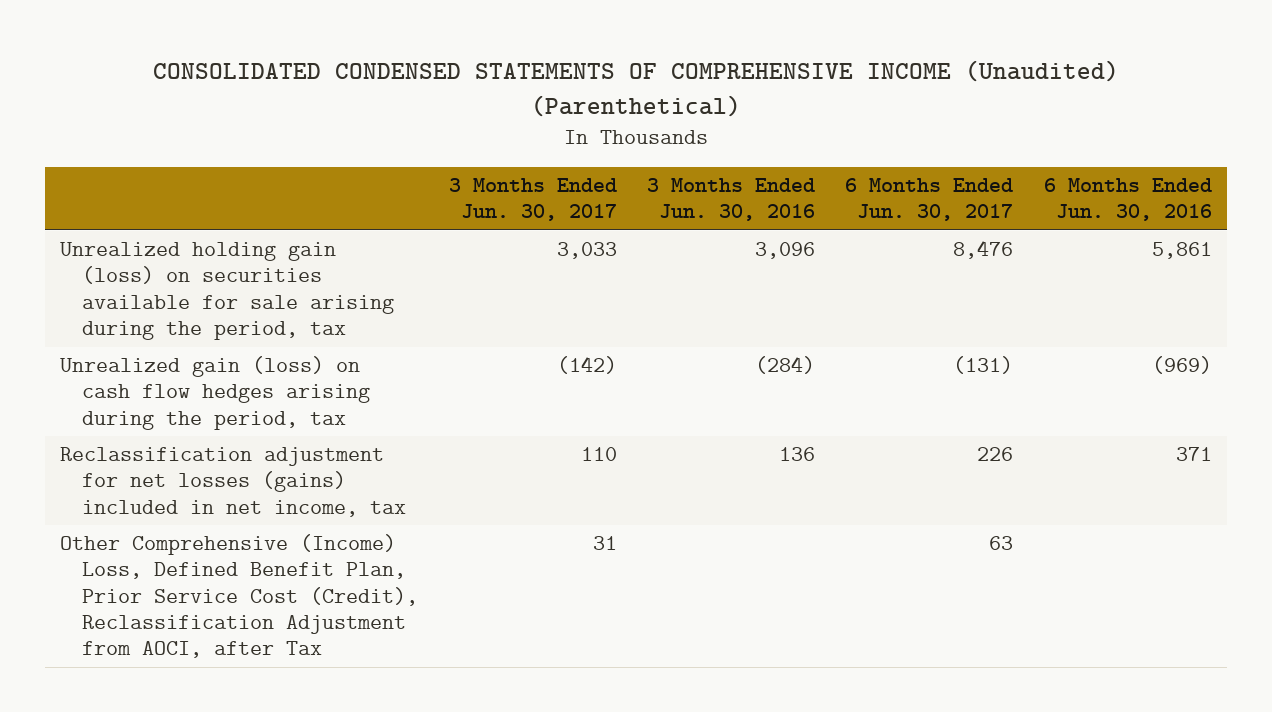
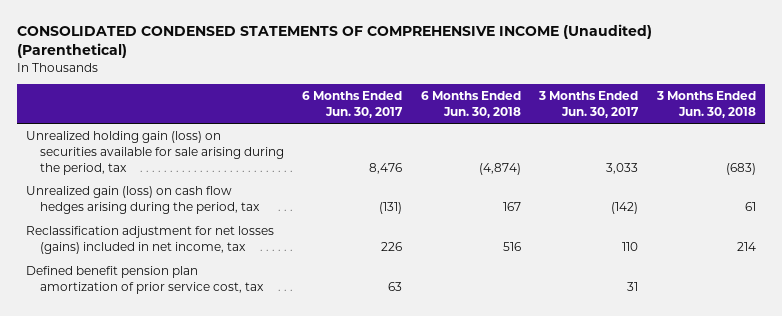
[647,178,816,222] 3 Months Ended Jun. 30, 2016 -> none
[1043,178,1212,222] 6 Months Ended Jun. 30, 2016 -> none
none -> [420,90,521,118] 6 Months Ended Jun. 30, 2018
none -> [655,90,756,118] 3 Months Ended Jun. 30, 2018
[59,534,419,659] Other Comprehensive (Income) Loss, Defined Benefit Plan, Prior Service Cost (Credit), Reclassification Adjustment from AOCI, after Tax -> [26,266,265,294] Defined benefit pension plan amortization of prior service cost, tax

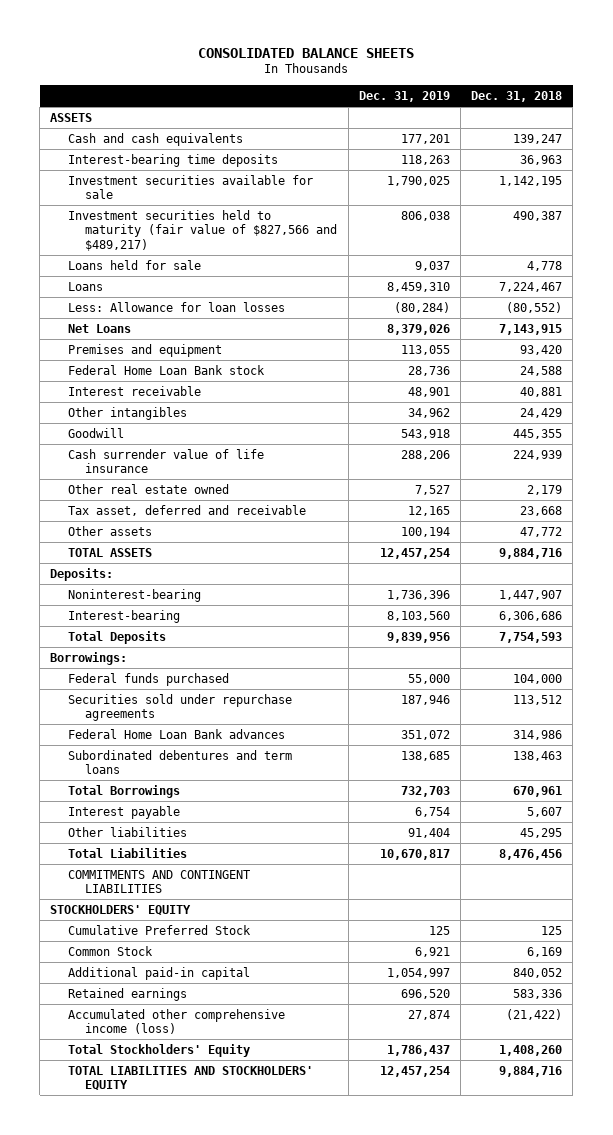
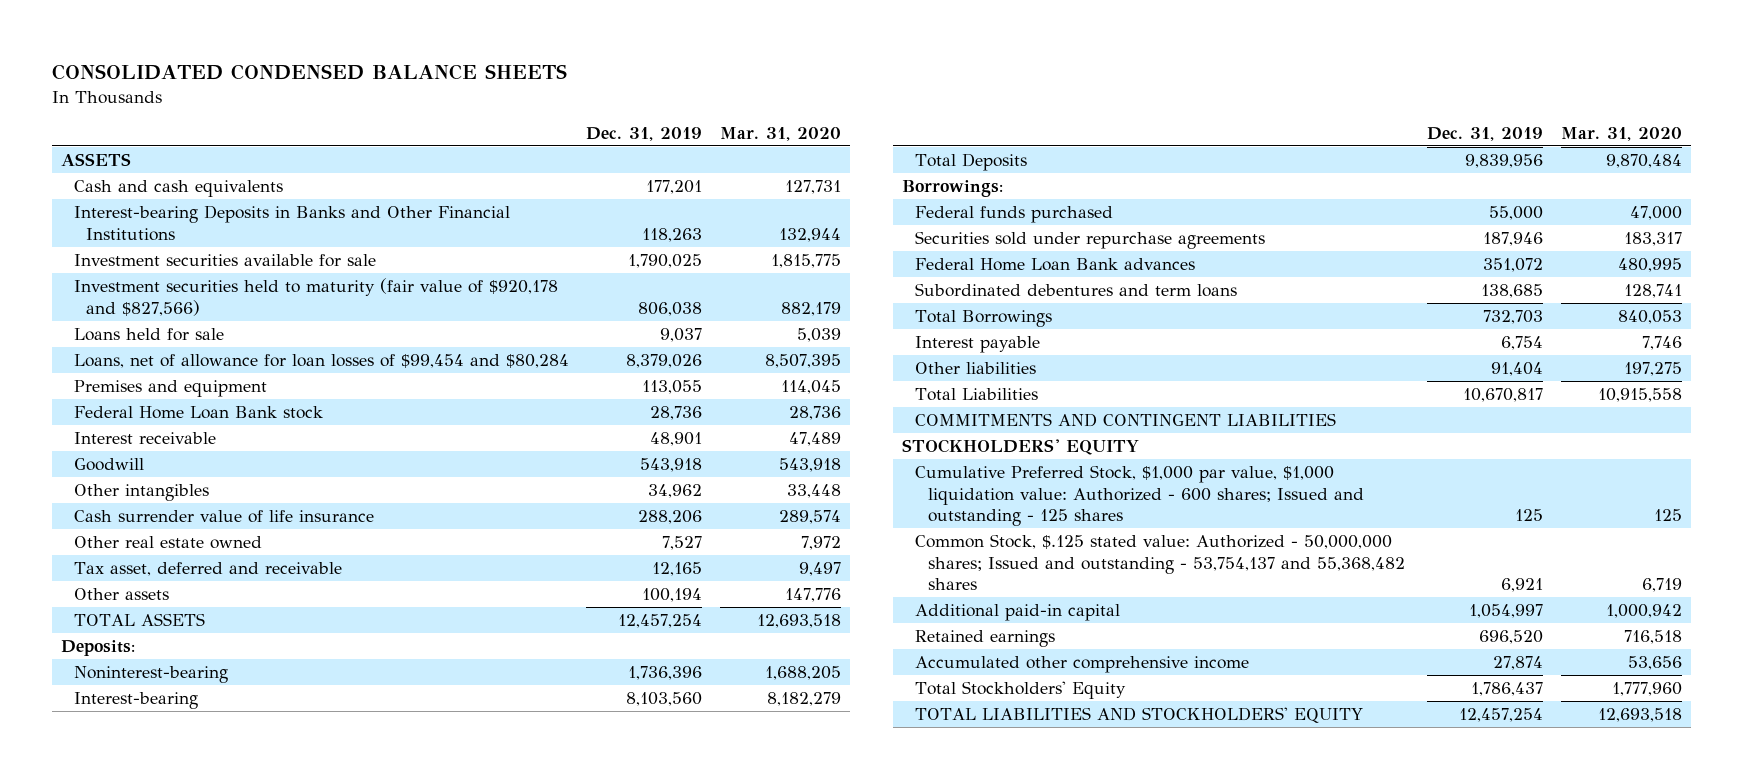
[198,47,415,58] CONSOLIDATED BALANCE SHEETS -> [51,63,567,80] CONSOLIDATED CONDENSED BALANCE SHEETS
[471,90,563,102] Dec. 31, 2018 -> none
none -> [719,126,841,141] Mar. 31, 2020
[67,153,278,167] Interest-bearing time deposits -> [73,204,510,241] Interest-bearing Deposits in Banks and Other Financial Institutions
[67,209,338,251] Investment securities held to maturity (fair value of $827,566 and $489,217) -> [73,277,558,316] Investment securities held to maturity (fair value of $920,178 and $827,566)
[67,281,103,291] Loans -> none
[67,301,285,312] Less: Allowance for loan losses -> none
[67,323,131,333] Net Loans -> [73,353,569,368] Loans, net of allowance for loan losses of $99,454 and $80,284
[67,406,187,420] Other intangibles -> [73,483,209,501] Other intangibles
[67,924,251,935] Cumulative Preferred Stock -> [914,464,1364,527] Cumulative Preferred Stock, $1,000 par value, $1,000 liquidation value: Authorized - 600 shares; Issued and outstanding - 125 shares
[67,945,153,956] Common Stock -> [914,533,1405,591] Common Stock, $.125 stated value: Authorized - 50,000,000 shares; Issued and outstanding - 53,754,137 and 55,368,482 shares
[67,1008,285,1035] Accumulated other comprehensive income (loss) -> [914,655,1249,673] Accumulated other comprehensive income

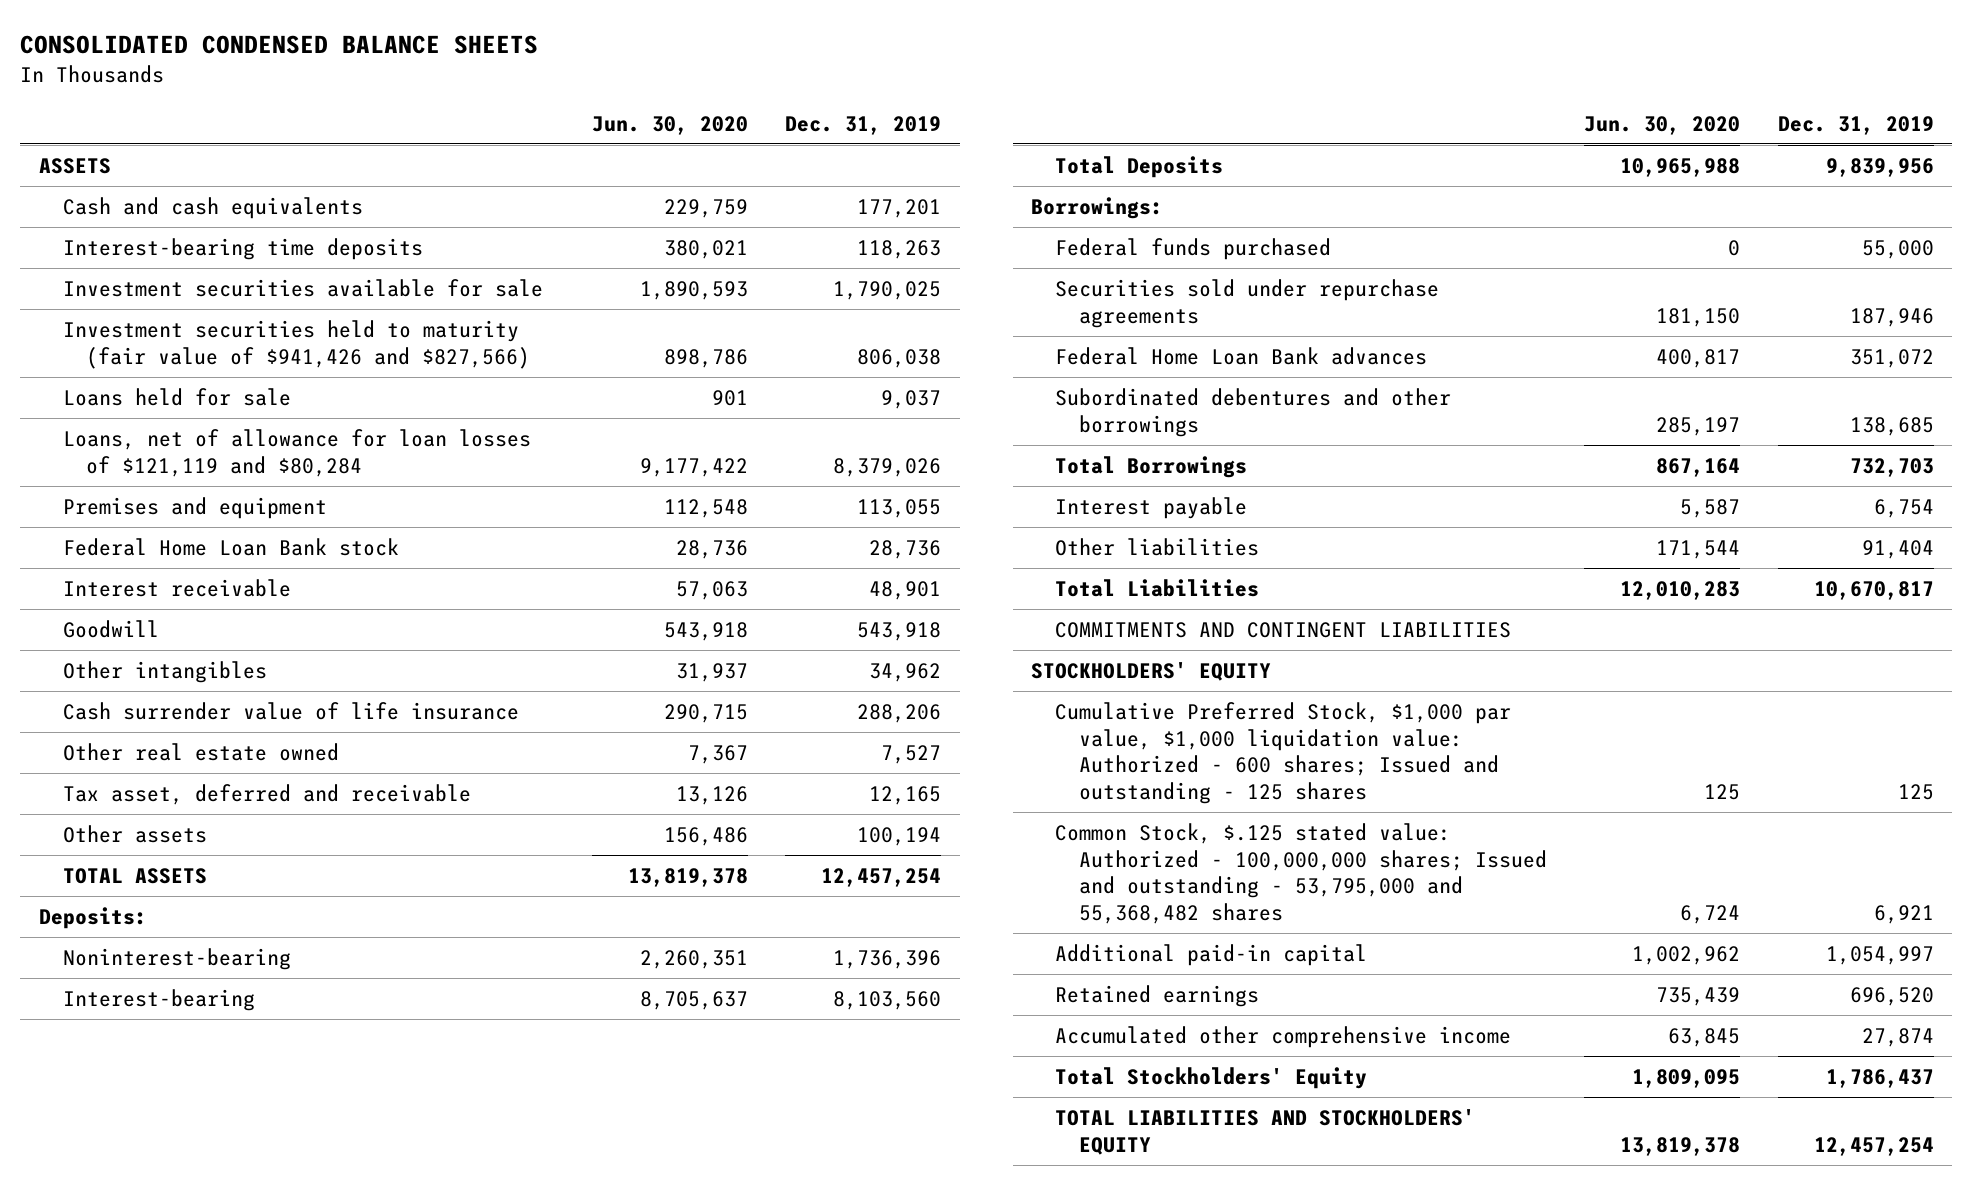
[719,126,841,141] Mar. 31, 2020 -> none
none -> [591,115,748,135] Jun. 30, 2020
[73,204,510,241] Interest-bearing Deposits in Banks and Other Financial Institutions -> [62,237,423,260] Interest-bearing time deposits
[73,277,558,316] Investment securities held to maturity (fair value of $920,178 and $827,566) -> [62,319,531,369] Investment securities held to maturity (fair value of $941,426 and $827,566)
[73,353,569,368] Loans, net of allowance for loan losses of $99,454 and $80,284 -> [62,428,531,477] Loans, net of allowance for loan losses of $121,119 and $80,284
[914,282,1237,297] Subordinated debentures and term loans -> [1055,387,1452,437] Subordinated debentures and other borrowings
[914,533,1405,591] Common Stock, $.125 stated value: Authorized - 50,000,000 shares; Issued and outstanding - 53,754,137 and 55,368,482 shares -> [1055,822,1547,925] Common Stock, $.125 stated value: Authorized - 100,000,000 shares; Issued and outstanding - 53,795,000 and 55,368,482 shares

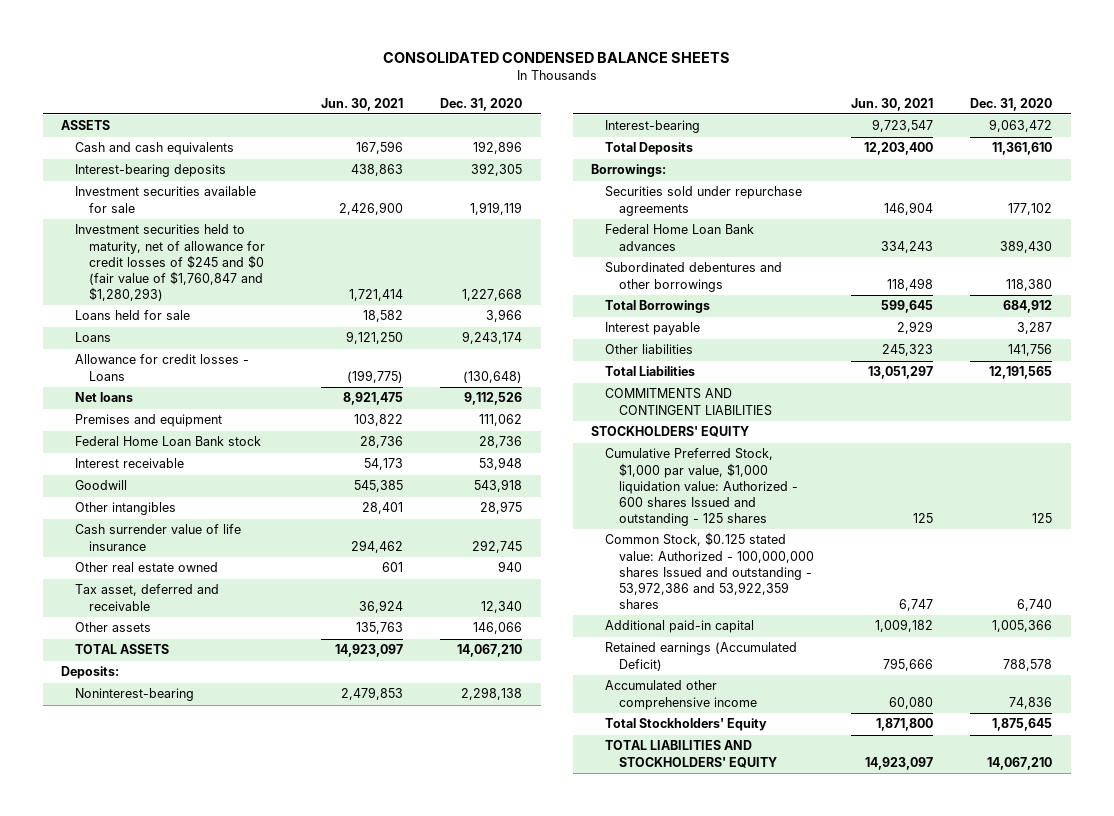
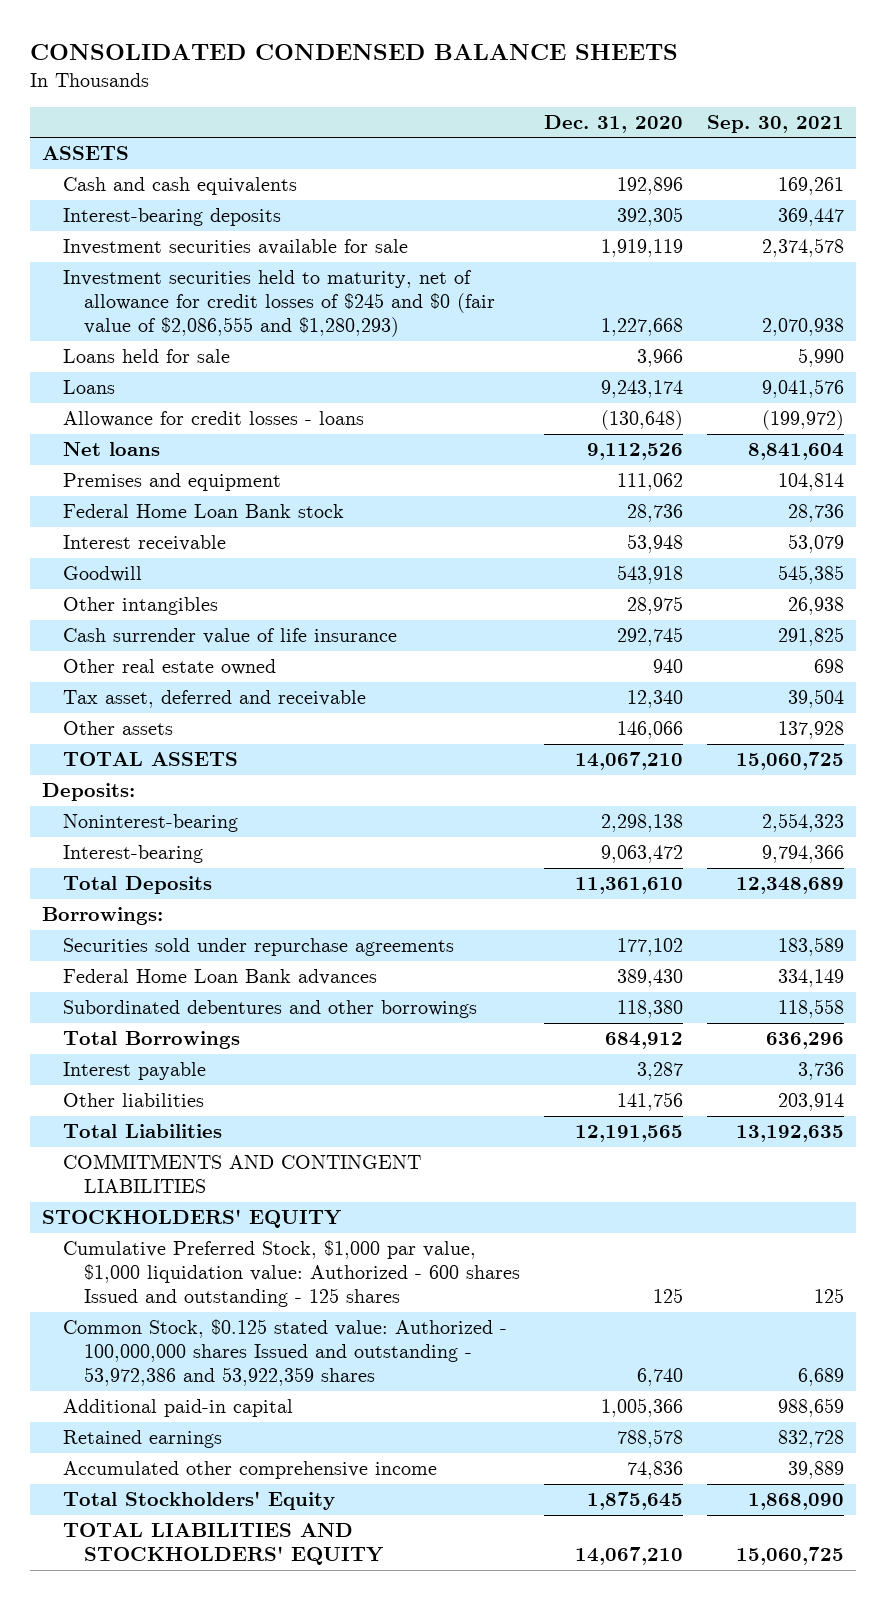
[321,97,404,111] Jun. 30, 2021 -> none
none -> [707,114,845,133] Sep. 30, 2021
[75,224,265,302] Investment securities held to maturity, net of allowance for credit losses of $245 and $0 (fair value of $1,760,847 and $1,280,293) -> [62,270,495,338] Investment securities held to maturity, net of allowance for credit losses of $245 and $0 (fair value of $2,086,555 and $1,280,293)
[75,354,250,381] Allowance for credit losses - Loans -> [62,411,364,428] Allowance for credit losses - loans
[605,642,798,671] Retained earnings (Accumulated Deficit) -> [62,1430,222,1449] Retained earnings

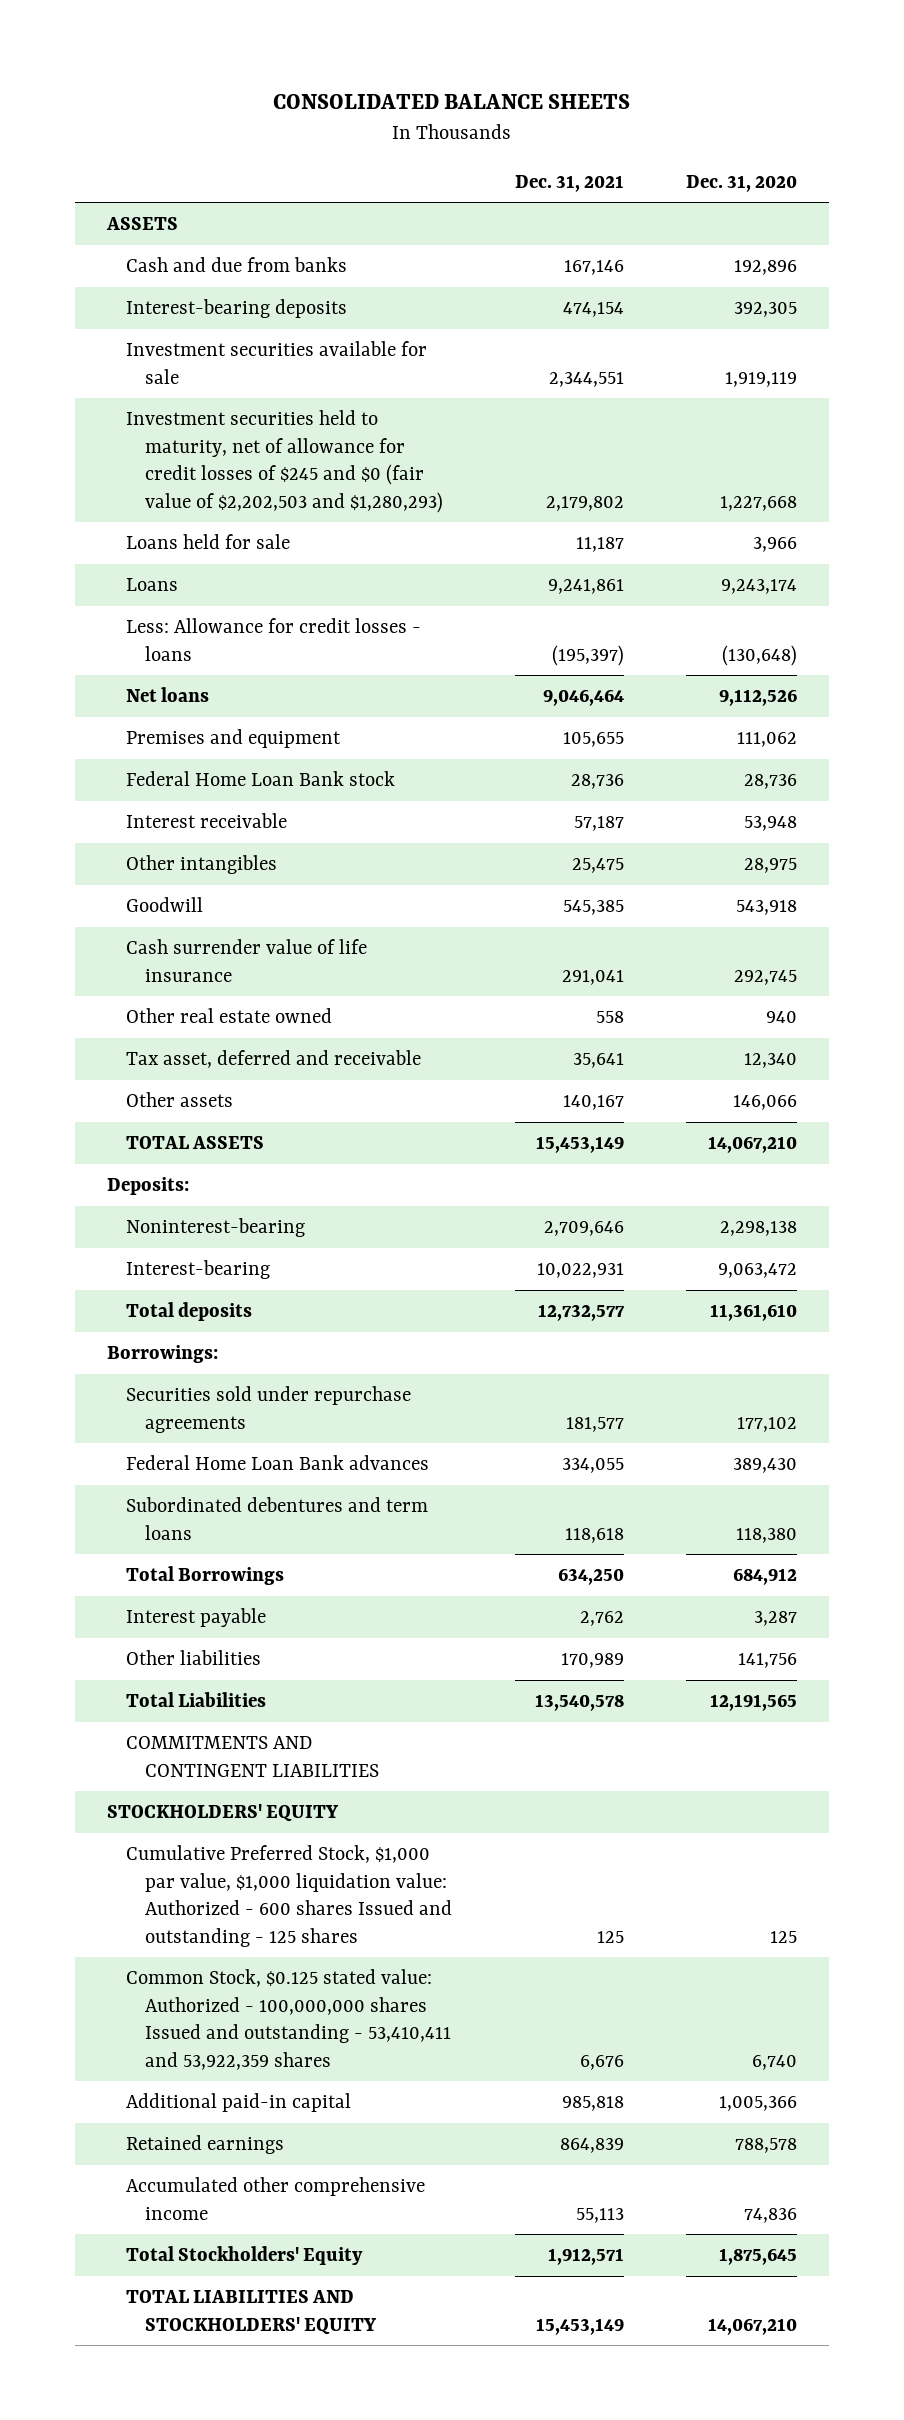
[29,44,678,61] CONSOLIDATED CONDENSED BALANCE SHEETS -> [272,94,630,110] CONSOLIDATED BALANCE SHEETS
[707,114,845,133] Sep. 30, 2021 -> none
none -> [514,174,624,192] Dec. 31, 2021
[62,177,297,196] Cash and cash equivalents -> [125,257,347,273] Cash and due from banks
[62,270,495,338] Investment securities held to maturity, net of allowance for credit losses of $245 and $0 (fair value of $2,086,555 and $1,280,293) -> [125,410,443,513] Investment securities held to maturity, net of allowance for credit losses of $245 and $0 (fair value of $2,202,503 and $1,280,293)
[62,411,364,428] Allowance for credit losses - loans -> [125,618,421,661] Less: Allowance for credit losses - loans
[62,566,142,583] Goodwill -> [125,897,203,913] Goodwill
[62,876,212,895] Total Deposits -> [125,1302,252,1322] Total deposits
[62,1000,477,1019] Subordinated debentures and other borrowings -> [125,1497,428,1540] Subordinated debentures and term loans
[62,1319,507,1387] Common Stock, $0.125 stated value: Authorized - 100,000,000 shares Issued and outstanding - 53,972,386 and 53,922,359 shares -> [125,1969,451,2070] Common Stock, $0.125 stated value: Authorized - 100,000,000 shares Issued and outstanding - 53,410,411 and 53,922,359 shares

